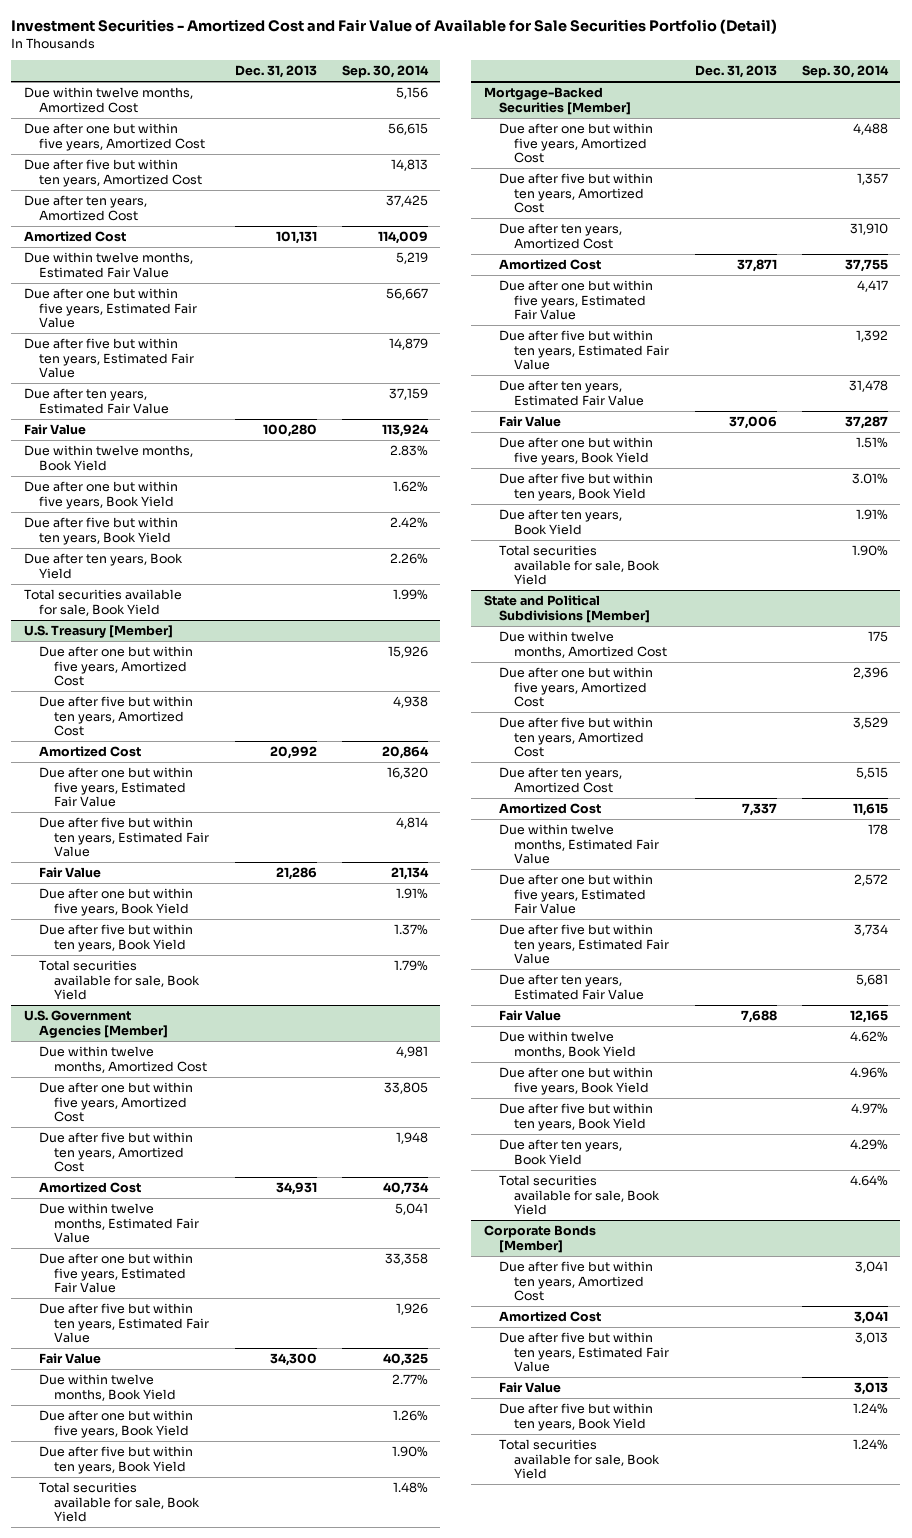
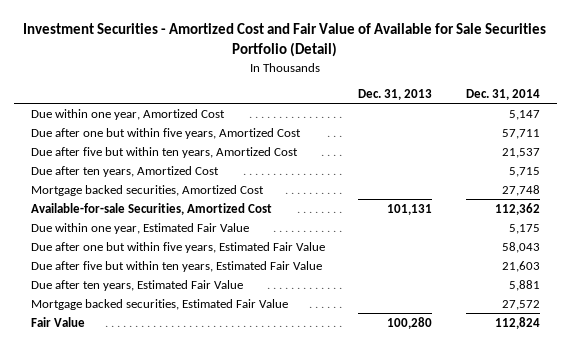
[341,65,429,79] Sep. 30, 2014 -> none
none -> [465,89,540,101] Dec. 31, 2014
[23,87,193,113] Due within twelve months, Amortized Cost -> [30,108,225,120] Due within one year, Amortized Cost
none -> [30,184,264,196] Mortgage backed securities, Amortized Cost
[23,231,126,243] Amortized Cost -> [30,202,272,215] Available-for-sale Securities, Amortized Cost
[23,252,193,278] Due within twelve months, Estimated Fair Value -> [30,222,249,234] Due within one year, Estimated Fair Value
none -> [30,298,288,310] Mortgage backed securities, Estimated Fair Value
[23,445,193,471] Due within twelve months, Book Yield -> none
[23,481,178,509] Due after one but within five years, Book Yield -> none
[23,517,178,545] Due after five but within ten years, Book Yield -> none
[23,553,183,579] Due after ten years, Book Yield -> none
[23,589,182,616] Total securities available for sale, Book Yield -> none
[23,625,173,639] U.S. Treasury [Member] -> none
[39,646,194,687] Due after one but within five years, Amortized Cost -> none
[39,696,194,737] Due after five but within ten years, Amortized Cost -> none
[39,746,142,758] Amortized Cost -> none
[39,767,194,808] Due after one but within five years, Estimated Fair Value -> none
[39,817,210,858] Due after five but within ten years, Estimated Fair Value -> none
[39,867,102,879] Fair Value -> none
[39,888,194,916] Due after one but within five years, Book Yield -> none
[39,924,194,952] Due after five but within ten years, Book Yield -> none
[39,960,201,1001] Total securities available for sale, Book Yield -> none
[23,1010,169,1038] U.S. Government Agencies [Member] -> none
[39,1046,208,1073] Due within twelve months, Amortized Cost -> none
[39,1082,194,1123] Due after one but within five years, Amortized Cost -> none
[39,1132,194,1173] Due after five but within ten years, Amortized Cost -> none
[39,1182,142,1194] Amortized Cost -> none
[39,1203,200,1244] Due within twelve months, Estimated Fair Value -> none
[39,1253,194,1294] Due after one but within five years, Estimated Fair Value -> none
[39,1303,210,1344] Due after five but within ten years, Estimated Fair Value -> none
[39,1353,102,1365] Fair Value -> none
[39,1374,177,1401] Due within twelve months, Book Yield -> none
[39,1410,194,1438] Due after one but within five years, Book Yield -> none
[39,1446,194,1474] Due after five but within ten years, Book Yield -> none
[39,1482,201,1523] Total securities available for sale, Book Yield -> none
[484,87,632,115] Mortgage-Backed Securities [Member] -> none
[499,123,654,164] Due after one but within five years, Amortized Cost -> none
[499,173,654,214] Due after five but within ten years, Amortized Cost -> none
[499,223,623,249] Due after ten years, Amortized Cost -> none
[499,259,602,271] Amortized Cost -> none
[499,280,654,321] Due after one but within five years, Estimated Fair Value -> none
[499,330,670,371] Due after five but within ten years, Estimated Fair Value -> none
[499,380,645,406] Due after ten years, Estimated Fair Value -> none
[499,416,562,428] Fair Value -> none
[499,437,654,465] Due after one but within five years, Book Yield -> none
[499,473,654,501] Due after five but within ten years, Book Yield -> none
[499,509,623,535] Due after ten years, Book Yield -> none
[499,545,661,586] Total securities available for sale, Book Yield -> none
[484,595,651,623] State and Political Subdivisions [Member] -> none
[499,631,668,658] Due within twelve months, Amortized Cost -> none
[499,667,654,708] Due after one but within five years, Amortized Cost -> none
[499,717,654,758] Due after five but within ten years, Amortized Cost -> none
[499,767,623,793] Due after ten years, Amortized Cost -> none
[499,803,602,815] Amortized Cost -> none
[499,824,660,865] Due within twelve months, Estimated Fair Value -> none
[499,874,654,915] Due after one but within five years, Estimated Fair Value -> none
[499,924,670,965] Due after five but within ten years, Estimated Fair Value -> none
[499,974,645,1000] Due after ten years, Estimated Fair Value -> none
[499,1010,562,1022] Fair Value -> none
[499,1031,637,1058] Due within twelve months, Book Yield -> none
[499,1067,654,1095] Due after one but within five years, Book Yield -> none
[499,1103,654,1131] Due after five but within ten years, Book Yield -> none
[499,1139,623,1165] Due after ten years, Book Yield -> none
[499,1175,661,1216] Total securities available for sale, Book Yield -> none
[484,1225,597,1253] Corporate Bonds [Member] -> none
[499,1261,654,1302] Due after five but within ten years, Amortized Cost -> none
[499,1311,602,1323] Amortized Cost -> none
[499,1332,670,1373] Due after five but within ten years, Estimated Fair Value -> none
[499,1382,562,1394] Fair Value -> none
[499,1403,654,1431] Due after five but within ten years, Book Yield -> none
[499,1439,661,1480] Total securities available for sale, Book Yield -> none

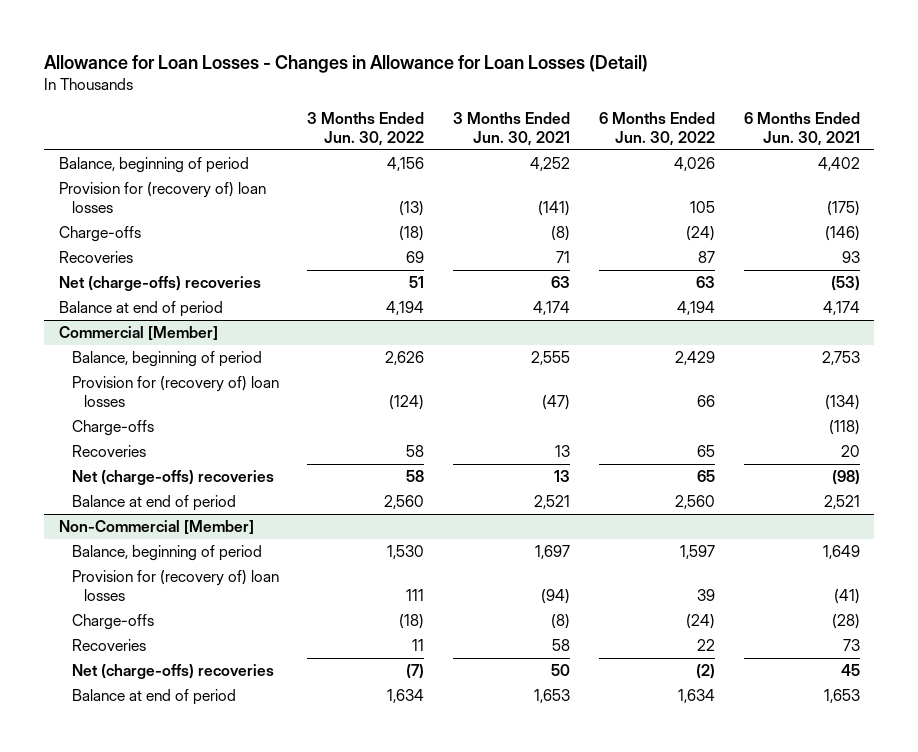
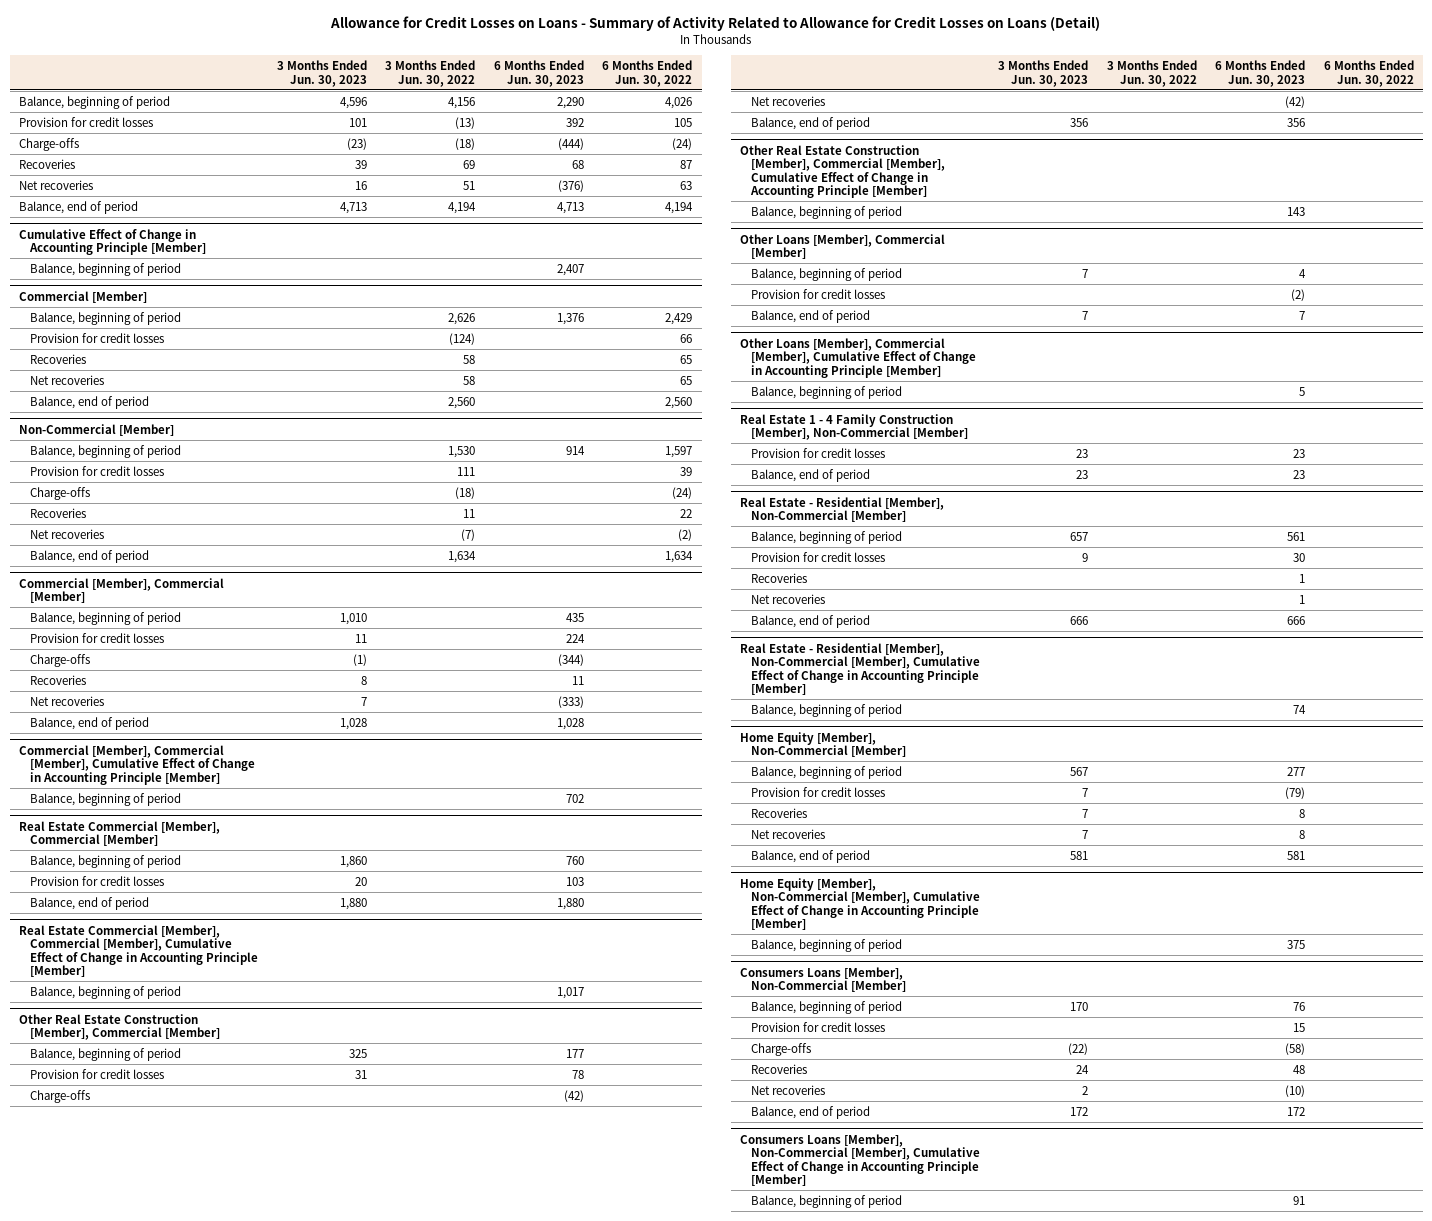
[44,54,649,73] Allowance for Loan Losses - Changes in Allowance for Loan Losses (Detail) -> [330,15,1101,31] Allowance for Credit Losses on Loans - Summary of Activity Related to Allowance for Credit Losses on Loans (Detail)
[453,111,571,146] 3 Months Ended Jun. 30, 2021 -> none
[743,111,860,146] 6 Months Ended Jun. 30, 2021 -> none
none -> [276,60,367,87] 3 Months Ended Jun. 30, 2023
none -> [493,60,584,87] 6 Months Ended Jun. 30, 2023
[58,182,266,214] Provision for (recovery of) loan losses -> [18,116,153,127] Provision for credit losses
[58,276,261,292] Net (charge-offs) recoveries -> [18,179,93,190] Net recoveries
[58,301,223,318] Balance at end of period -> [18,200,138,214] Balance, end of period
none -> [18,228,206,256] Cumulative Effect of Change in Accounting Principle [Member]
none -> [29,262,181,276] Balance, beginning of period
[71,420,154,437] Charge-offs -> none
[71,376,279,408] Provision for (recovery of) loan losses -> [29,332,164,343] Provision for credit losses
[71,470,274,486] Net (charge-offs) recoveries -> [29,374,104,385] Net recoveries
[71,495,236,512] Balance at end of period -> [29,395,149,409] Balance, end of period
[71,570,279,602] Provision for (recovery of) loan losses -> [29,465,164,476] Provision for credit losses
[71,664,274,680] Net (charge-offs) recoveries -> [29,528,104,539] Net recoveries
[71,689,236,706] Balance at end of period -> [29,549,149,563] Balance, end of period
none -> [18,577,224,604] Commercial [Member], Commercial [Member]
none -> [29,611,181,625] Balance, beginning of period
none -> [29,632,164,643] Provision for credit losses
none -> [29,653,90,667] Charge-offs
none -> [29,674,86,685] Recoveries
none -> [29,695,104,706] Net recoveries
none -> [29,716,149,730] Balance, end of period
none -> [18,744,255,785] Commercial [Member], Commercial [Member], Cumulative Effect of Change in Accounting Principle [Member]
none -> [29,792,181,806] Balance, beginning of period
none -> [18,820,220,847] Real Estate Commercial [Member], Commercial [Member]
none -> [29,854,181,868] Balance, beginning of period
none -> [29,875,164,886] Provision for credit losses
none -> [29,896,149,910] Balance, end of period
none -> [18,924,258,978] Real Estate Commercial [Member], Commercial [Member], Cumulative Effect of Change in Accounting Principle [Member]
none -> [29,985,181,999] Balance, beginning of period
none -> [18,1013,220,1041] Other Real Estate Construction [Member], Commercial [Member]
none -> [29,1047,181,1061] Balance, beginning of period
none -> [29,1068,164,1079] Provision for credit losses
none -> [29,1089,90,1103] Charge-offs
none -> [750,95,825,106] Net recoveries
none -> [750,116,870,130] Balance, end of period
none -> [740,144,945,199] Other Real Estate Construction [Member], Commercial [Member], Cumulative Effect of Change in Accounting Principle [Member]
none -> [750,205,902,219] Balance, beginning of period
none -> [740,233,946,260] Other Loans [Member], Commercial [Member]
none -> [750,267,902,281] Balance, beginning of period
none -> [750,288,885,299] Provision for credit losses
none -> [750,309,870,323] Balance, end of period
none -> [740,337,976,378] Other Loans [Member], Commercial [Member], Cumulative Effect of Change in Accounting Principle [Member]
none -> [750,385,902,399] Balance, beginning of period
none -> [740,413,968,441] Real Estate 1 - 4 Family Construction [Member], Non-Commercial [Member]
none -> [750,447,885,458] Provision for credit losses
none -> [750,468,870,482] Balance, end of period
none -> [740,496,945,523] Real Estate - Residential [Member], Non-Commercial [Member]
none -> [750,530,902,544] Balance, beginning of period
none -> [750,551,885,562] Provision for credit losses
none -> [750,572,807,583] Recoveries
none -> [750,593,825,604] Net recoveries
none -> [750,614,870,628] Balance, end of period
none -> [740,642,980,696] Real Estate - Residential [Member], Non-Commercial [Member], Cumulative Effect of Change in Accounting Principle [Member]
none -> [750,703,902,717] Balance, beginning of period
none -> [740,731,906,758] Home Equity [Member], Non-Commercial [Member]
none -> [750,765,902,779] Balance, beginning of period
none -> [750,786,885,797] Provision for credit losses
none -> [750,807,807,818] Recoveries
none -> [750,828,825,839] Net recoveries
none -> [750,849,870,863] Balance, end of period
none -> [740,877,980,931] Home Equity [Member], Non-Commercial [Member], Cumulative Effect of Change in Accounting Principle [Member]
none -> [750,938,902,952] Balance, beginning of period
none -> [740,966,906,993] Consumers Loans [Member], Non-Commercial [Member]
none -> [750,1000,902,1014] Balance, beginning of period
none -> [750,1021,885,1032] Provision for credit losses
none -> [750,1042,811,1056] Charge-offs
none -> [750,1063,807,1074] Recoveries
none -> [750,1084,825,1095] Net recoveries
none -> [750,1105,870,1119] Balance, end of period
none -> [740,1133,980,1187] Consumers Loans [Member], Non-Commercial [Member], Cumulative Effect of Change in Accounting Principle [Member]
none -> [750,1194,902,1208] Balance, beginning of period

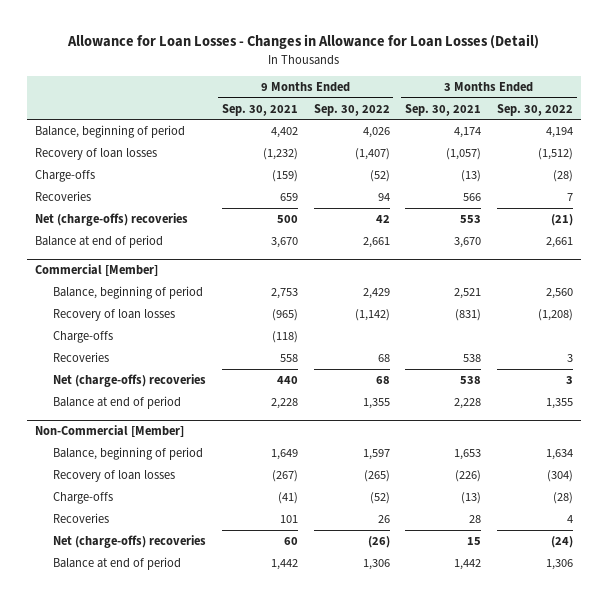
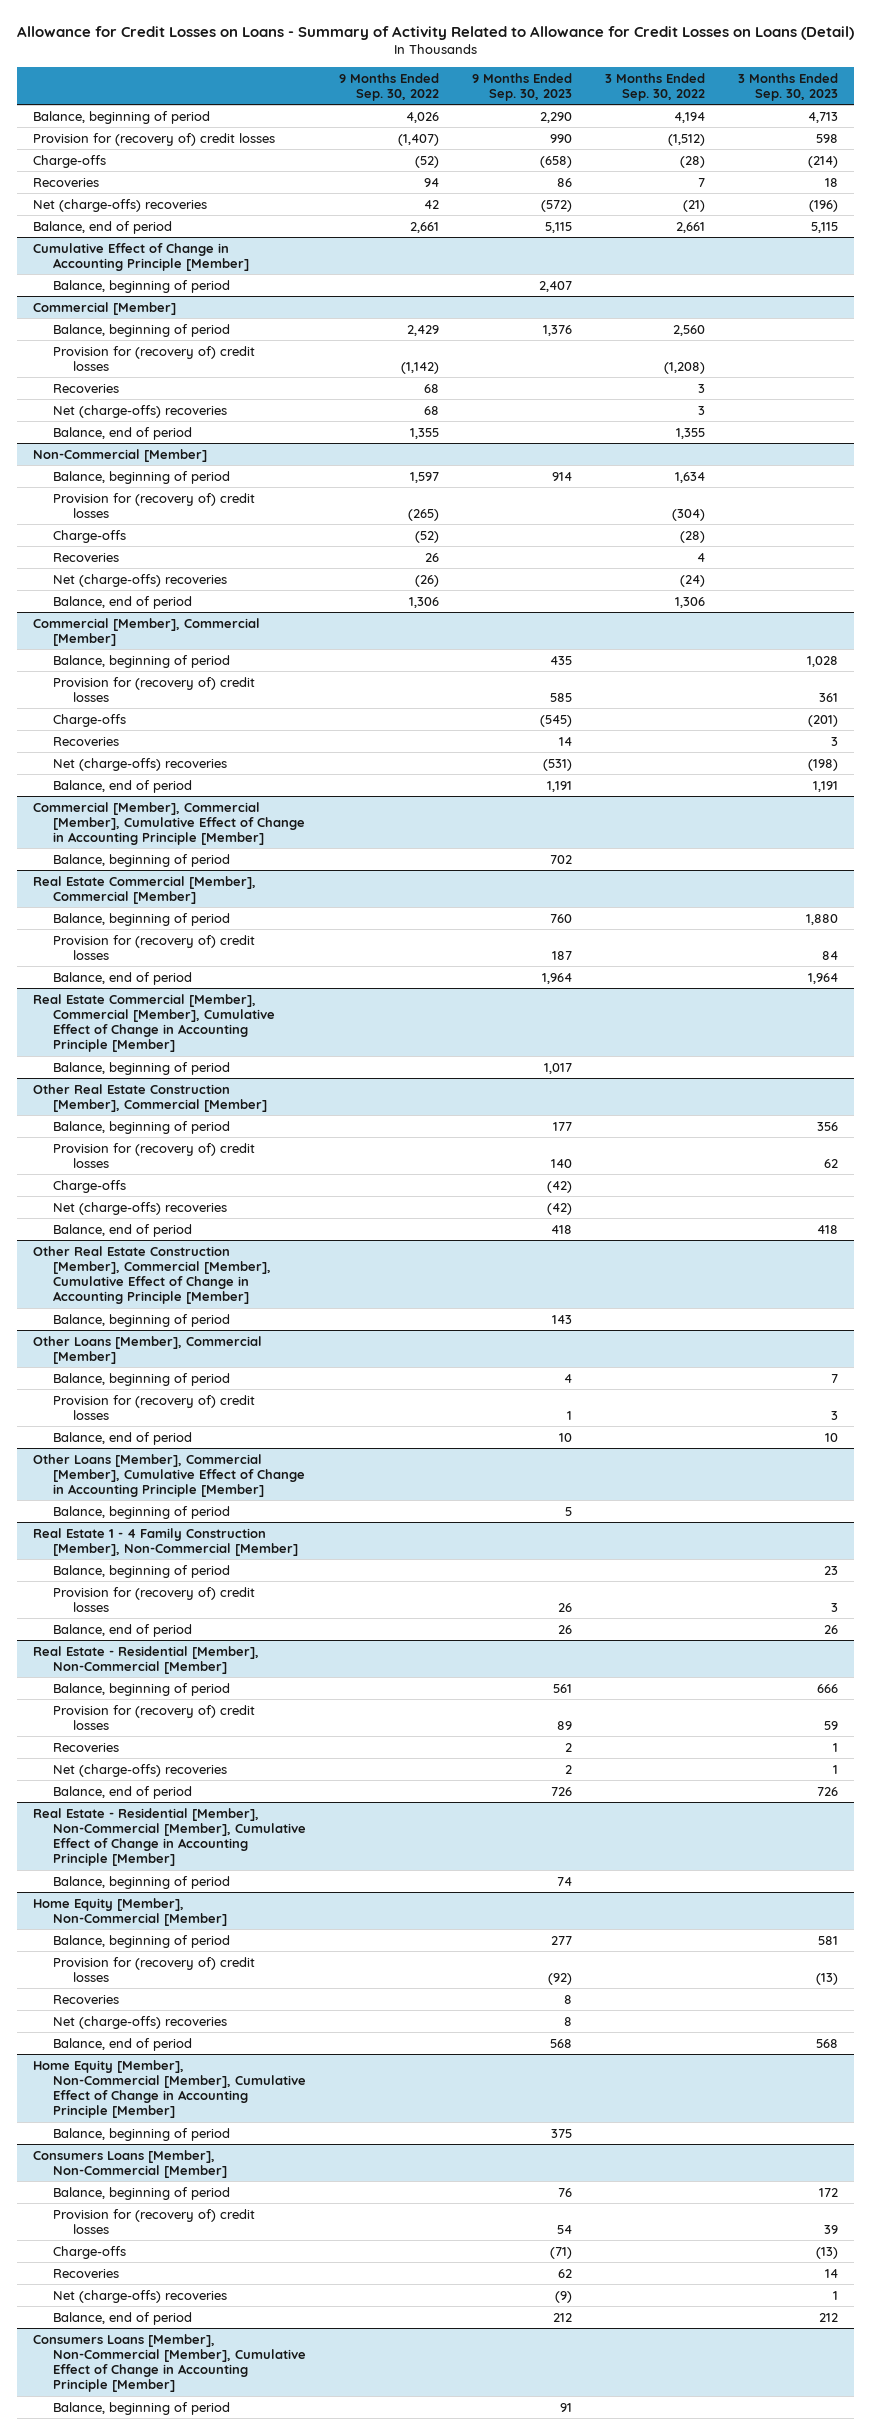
[66,34,539,50] Allowance for Loan Losses - Changes in Allowance for Loan Losses (Detail) -> [16,25,854,40] Allowance for Credit Losses on Loans - Summary of Activity Related to Allowance for Credit Losses on Loans (Detail)
[221,103,298,116] Sep. 30, 2021 -> none
[405,103,482,116] Sep. 30, 2021 -> none
none -> [471,72,572,101] 9 Months Ended Sep. 30, 2023
none -> [737,72,838,101] 3 Months Ended Sep. 30, 2023
[34,147,157,160] Recovery of loan losses -> [33,132,276,146] Provision for (recovery of) credit losses
[34,234,163,248] Balance at end of period -> [33,220,173,234] Balance, end of period
none -> [33,242,249,271] Cumulative Effect of Change in Accounting Principle [Member]
none -> [52,279,230,293] Balance, beginning of period
[52,330,113,343] Charge-offs -> none
[52,308,175,321] Recovery of loan losses -> [52,345,255,371] Provision for (recovery of) credit losses
[52,395,181,409] Balance at end of period -> [52,426,192,440] Balance, end of period
[52,469,175,482] Recovery of loan losses -> [52,492,255,518] Provision for (recovery of) credit losses
[52,556,181,570] Balance at end of period -> [52,595,192,609] Balance, end of period
none -> [33,617,261,646] Commercial [Member], Commercial [Member]
none -> [52,654,230,668] Balance, beginning of period
none -> [52,676,255,702] Provision for (recovery of) credit losses
none -> [52,713,126,727] Charge-offs
none -> [52,736,119,746] Recoveries
none -> [52,757,227,771] Net (charge-offs) recoveries
none -> [52,779,192,793] Balance, end of period
none -> [33,801,305,846] Commercial [Member], Commercial [Member], Cumulative Effect of Change in Accounting Principle [Member]
none -> [52,853,230,867] Balance, beginning of period
none -> [33,875,257,904] Real Estate Commercial [Member], Commercial [Member]
none -> [52,912,230,926] Balance, beginning of period
none -> [52,934,255,960] Provision for (recovery of) credit losses
none -> [52,971,192,985] Balance, end of period
none -> [33,993,275,1053] Real Estate Commercial [Member], Commercial [Member], Cumulative Effect of Change in Accounting Principle [Member]
none -> [52,1061,230,1075] Balance, beginning of period
none -> [33,1083,267,1112] Other Real Estate Construction [Member], Commercial [Member]
none -> [52,1120,230,1134] Balance, beginning of period
none -> [52,1142,255,1168] Provision for (recovery of) credit losses
none -> [52,1179,126,1193] Charge-offs
none -> [52,1201,227,1215] Net (charge-offs) recoveries
none -> [52,1223,192,1237] Balance, end of period
none -> [33,1245,271,1305] Other Real Estate Construction [Member], Commercial [Member], Cumulative Effect of Change in Accounting Principle [Member]
none -> [52,1313,230,1327] Balance, beginning of period
none -> [33,1335,263,1364] Other Loans [Member], Commercial [Member]
none -> [52,1372,230,1386] Balance, beginning of period
none -> [52,1394,255,1420] Provision for (recovery of) credit losses
none -> [52,1431,192,1445] Balance, end of period
none -> [33,1453,305,1498] Other Loans [Member], Commercial [Member], Cumulative Effect of Change in Accounting Principle [Member]
none -> [52,1505,230,1519] Balance, beginning of period
none -> [33,1527,298,1556] Real Estate 1 - 4 Family Construction [Member], Non-Commercial [Member]
none -> [52,1564,230,1578] Balance, beginning of period
none -> [52,1586,255,1612] Provision for (recovery of) credit losses
none -> [52,1623,192,1637] Balance, end of period
none -> [33,1645,260,1674] Real Estate - Residential [Member], Non-Commercial [Member]
none -> [52,1682,230,1696] Balance, beginning of period
none -> [52,1704,255,1730] Provision for (recovery of) credit losses
none -> [52,1742,119,1752] Recoveries
none -> [52,1763,227,1777] Net (charge-offs) recoveries
none -> [52,1785,192,1799] Balance, end of period
none -> [33,1807,306,1867] Real Estate - Residential [Member], Non-Commercial [Member], Cumulative Effect of Change in Accounting Principle [Member]
none -> [52,1875,230,1889] Balance, beginning of period
none -> [33,1897,227,1926] Home Equity [Member], Non-Commercial [Member]
none -> [52,1934,230,1948] Balance, beginning of period
none -> [52,1956,255,1982] Provision for (recovery of) credit losses
none -> [52,1994,119,2004] Recoveries
none -> [52,2015,227,2029] Net (charge-offs) recoveries
none -> [52,2037,192,2051] Balance, end of period
none -> [33,2059,306,2119] Home Equity [Member], Non-Commercial [Member], Cumulative Effect of Change in Accounting Principle [Member]
none -> [52,2127,230,2141] Balance, beginning of period
none -> [33,2149,227,2178] Consumers Loans [Member], Non-Commercial [Member]
none -> [52,2186,230,2200] Balance, beginning of period
none -> [52,2208,255,2234] Provision for (recovery of) credit losses
none -> [52,2245,126,2259] Charge-offs
none -> [52,2268,119,2278] Recoveries
none -> [52,2289,227,2303] Net (charge-offs) recoveries
none -> [52,2311,192,2325] Balance, end of period
none -> [33,2333,306,2393] Consumers Loans [Member], Non-Commercial [Member], Cumulative Effect of Change in Accounting Principle [Member]
none -> [52,2401,230,2415] Balance, beginning of period

